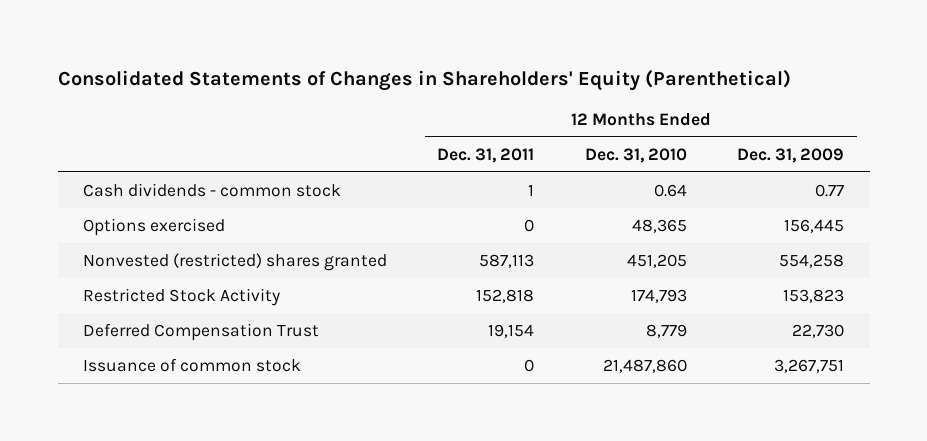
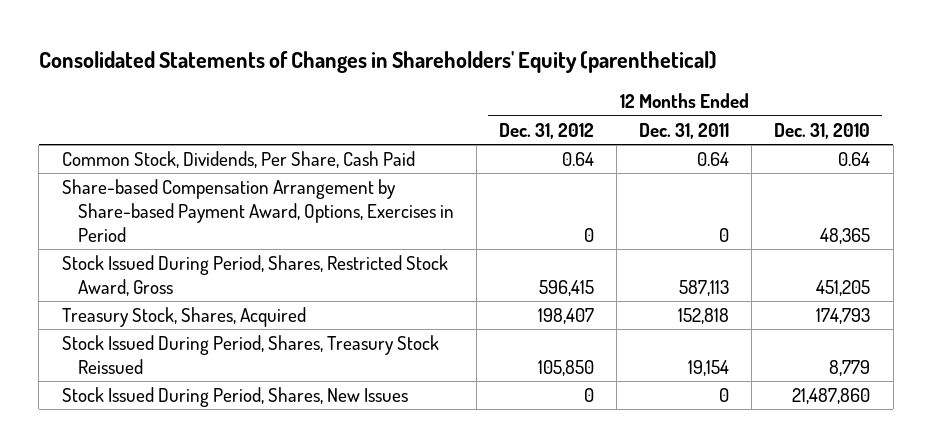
[57,68,791,91] Consolidated Statements of Changes in Shareholders' Equity (Parenthetical) -> [38,51,717,74] Consolidated Statements of Changes in Shareholders' Equity (parenthetical)
[737,147,845,163] Dec. 31, 2009 -> none
none -> [498,122,594,139] Dec. 31, 2012
[82,182,341,197] Cash dividends - common stock -> [61,151,415,169] Common Stock, Dividends, Per Share, Cash Paid
[528,183,535,196] 1 -> [697,152,730,167] 0.64
[82,217,225,236] Options exercised -> [61,179,454,242] Share-based Compensation Arrangement by Share-based Payment Award, Options, Exercises in Period
[82,252,387,271] Nonvested (restricted) shares granted -> [61,255,448,296] Stock Issued During Period, Shares, Restricted Stock Award, Gross
[82,287,280,306] Restricted Stock Activity -> [61,307,306,328] Treasury Stock, Shares, Acquired
[82,322,319,341] Deferred Compensation Trust -> [61,335,439,374] Stock Issued During Period, Shares, Treasury Stock Reissued
[82,357,301,372] Issuance of common stock -> [61,387,408,408] Stock Issued During Period, Shares, New Issues

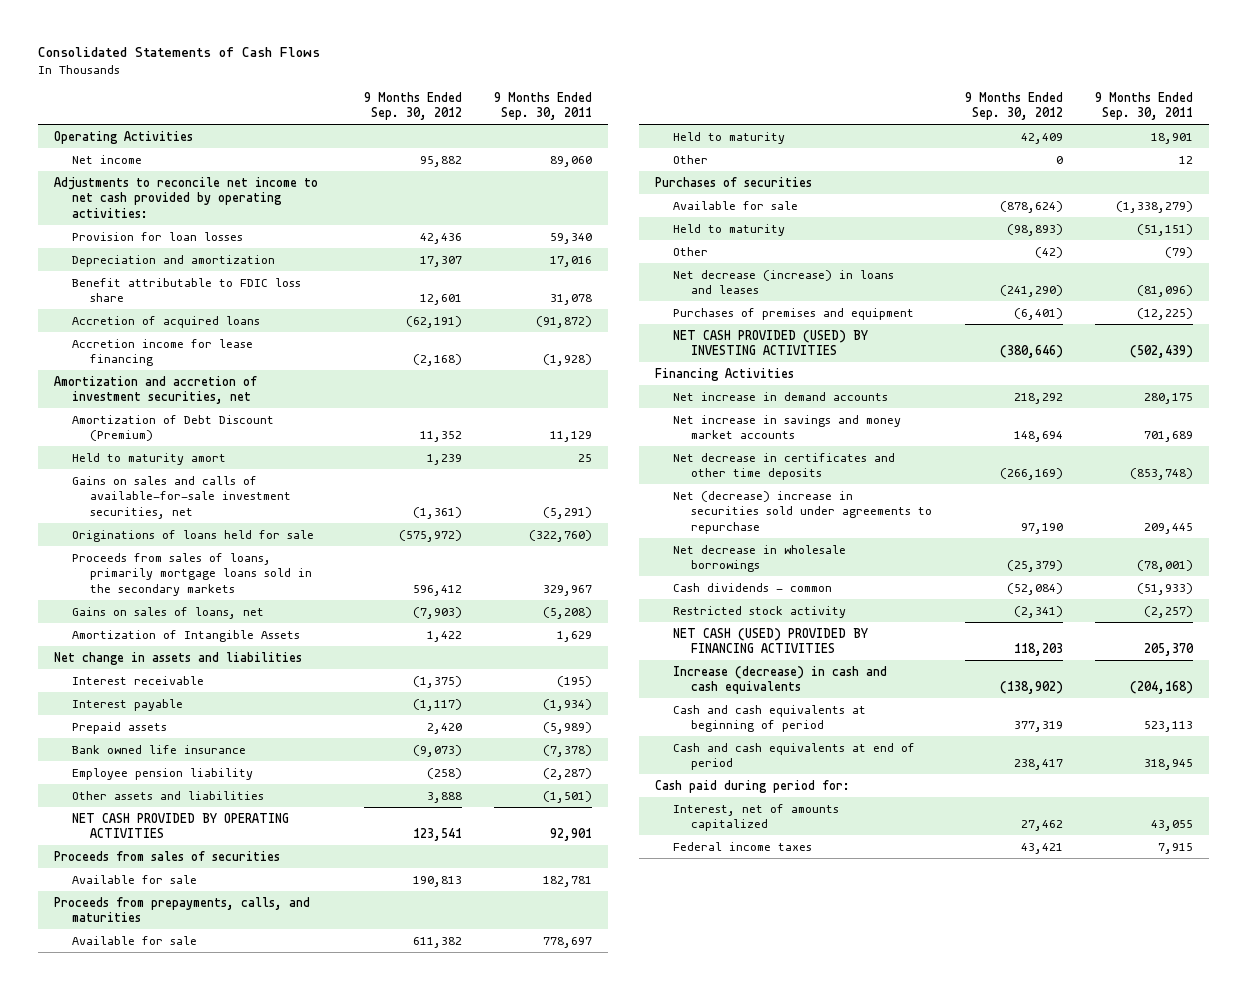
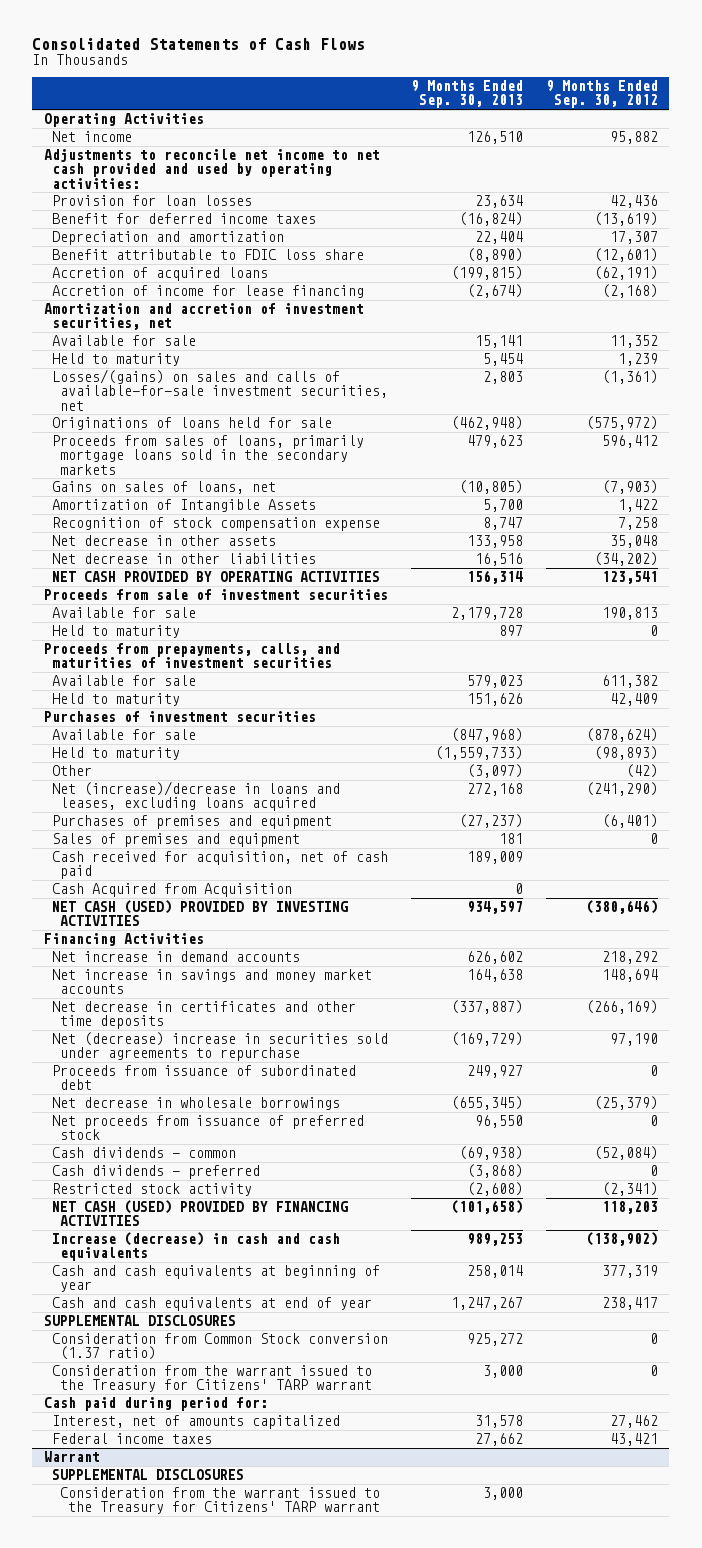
[493,91,592,121] 9 Months Ended Sep. 30, 2011 -> none
none -> [410,80,523,109] 9 Months Ended Sep. 30, 2013
[53,176,318,218] Adjustments to reconcile net income to net cash provided by operating activities: -> [43,149,380,189] Adjustments to reconcile net income to net cash provided and used by operating activities:
none -> [51,213,316,225] Benefit for deferred income taxes
[419,294,462,306] 12,601 -> [593,248,658,263] (12,601)
[72,338,254,367] Accretion income for lease financing -> [51,285,364,299] Accretion of income for lease financing
[72,414,275,442] Amortization of Debt Discount (Premium) -> [51,335,196,347] Available for sale
[72,452,227,465] Held to maturity amort -> [51,353,180,367] Held to maturity
[72,475,292,519] Gains on sales and calls of available-for-sale investment securities, net -> [51,369,389,411] Losses/(gains) on sales and calls of available-for-sale investment securities, net
[53,651,302,665] Net change in assets and liabilities -> none
[72,675,205,685] Interest receivable -> none
[72,698,184,711] Interest payable -> none
[72,721,168,734] Prepaid assets -> none
[72,744,247,754] Bank owned life insurance -> none
[72,767,254,780] Employee pension liability -> none
[72,790,265,800] Other assets and liabilities -> none
none -> [51,517,380,532] Recognition of stock compensation expense
none -> [51,535,276,547] Net decrease in other assets
none -> [51,553,316,565] Net decrease in other liabilities
[53,850,280,861] Proceeds from sales of securities -> [43,589,388,601] Proceeds from sale of investment securities
none -> [51,625,180,639] Held to maturity
[53,896,310,923] Proceeds from prepayments, calls, and maturities -> [43,643,340,669] Proceeds from prepayments, calls, and maturities of investment securities
[673,154,709,164] Other -> none
[654,176,812,187] Purchases of securities -> [43,711,316,723] Purchases of investment securities
[673,269,895,295] Net decrease (increase) in loans and leases -> [51,781,340,812] Net (increase)/decrease in loans and leases, excluding loans acquired
none -> [51,833,300,848] Sales of premises and equipment
none -> [51,851,388,880] Cash received for acquisition, net of cash paid
none -> [51,883,292,898] Cash Acquired from Acquisition
[673,329,869,356] NET CASH PROVIDED (USED) BY INVESTING ACTIVITIES -> [51,900,348,927] NET CASH (USED) PROVIDED BY INVESTING ACTIVITIES
none -> [51,1065,356,1091] Proceeds from issuance of subordinated debt
none -> [51,1115,364,1141] Net proceeds from issuance of preferred stock
none -> [51,1165,260,1180] Cash dividends - preferred
[673,704,867,733] Cash and cash equivalents at beginning of period -> [51,1265,380,1293] Cash and cash equivalents at beginning of year
[673,742,916,771] Cash and cash equivalents at end of period -> [51,1297,372,1312] Cash and cash equivalents at end of year
none -> [43,1315,236,1327] SUPPLEMENTAL DISCLOSURES
none -> [51,1333,388,1361] Consideration from Common Stock conversion (1.37 ratio)
none -> [51,1365,373,1393] Consideration from the warrant issued to the Treasury for Citizens' TARP warrant
none -> [43,1451,100,1463] Warrant
none -> [51,1469,244,1481] SUPPLEMENTAL DISCLOSURES
none -> [60,1487,381,1515] Consideration from the warrant issued to the Treasury for Citizens' TARP warrant

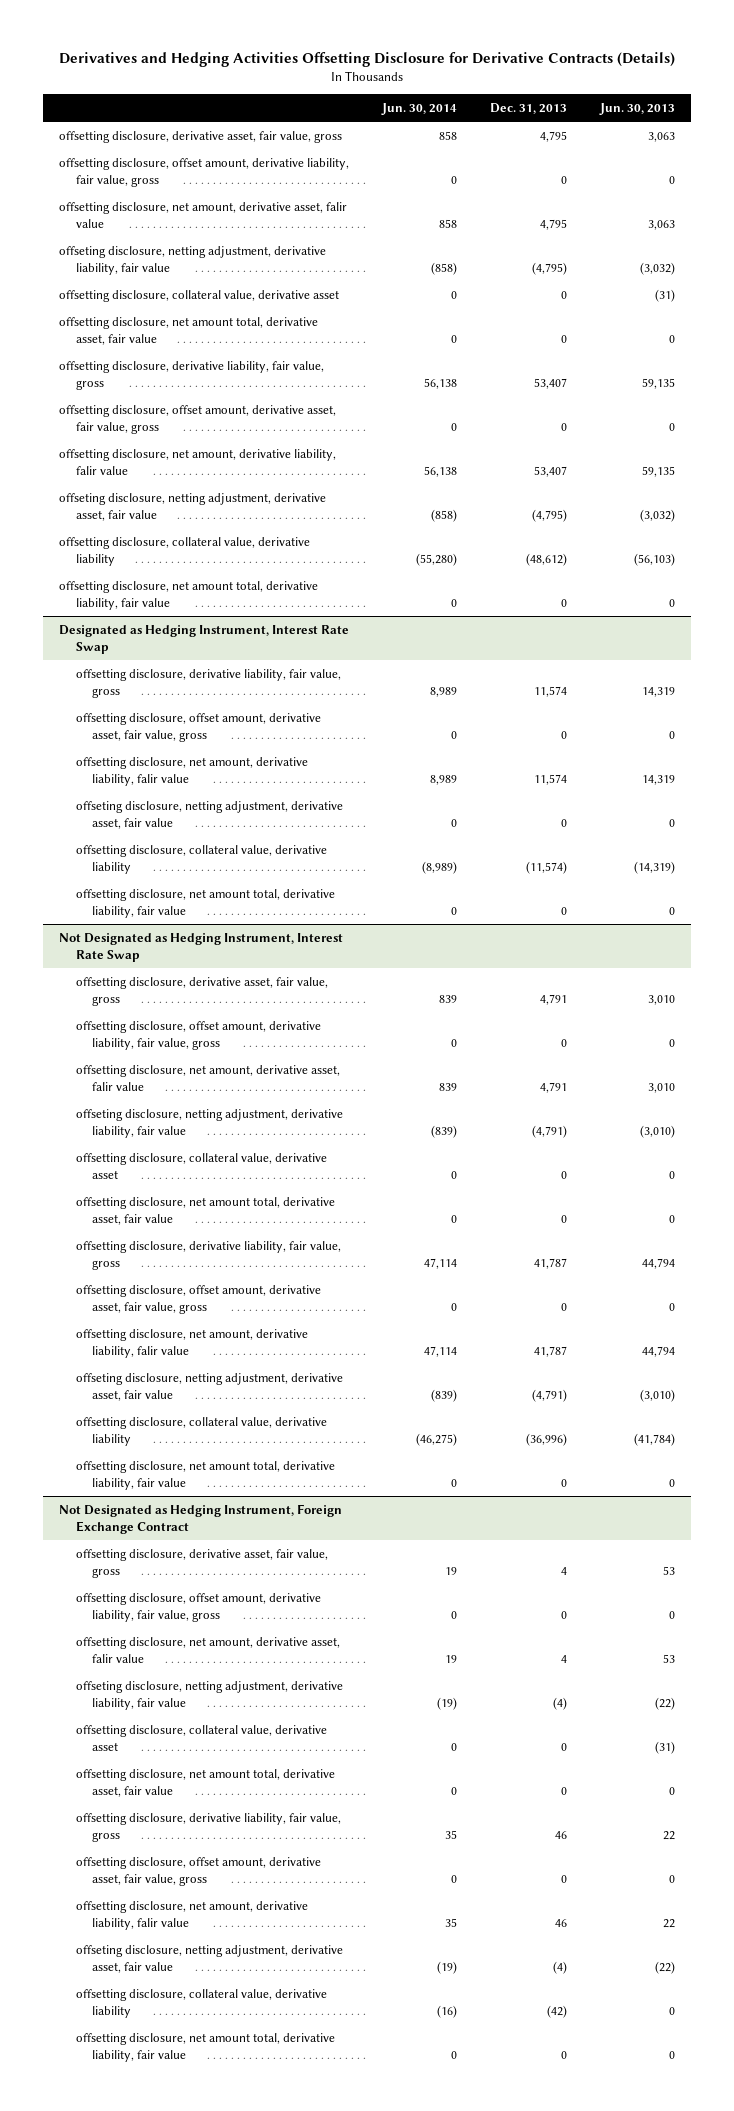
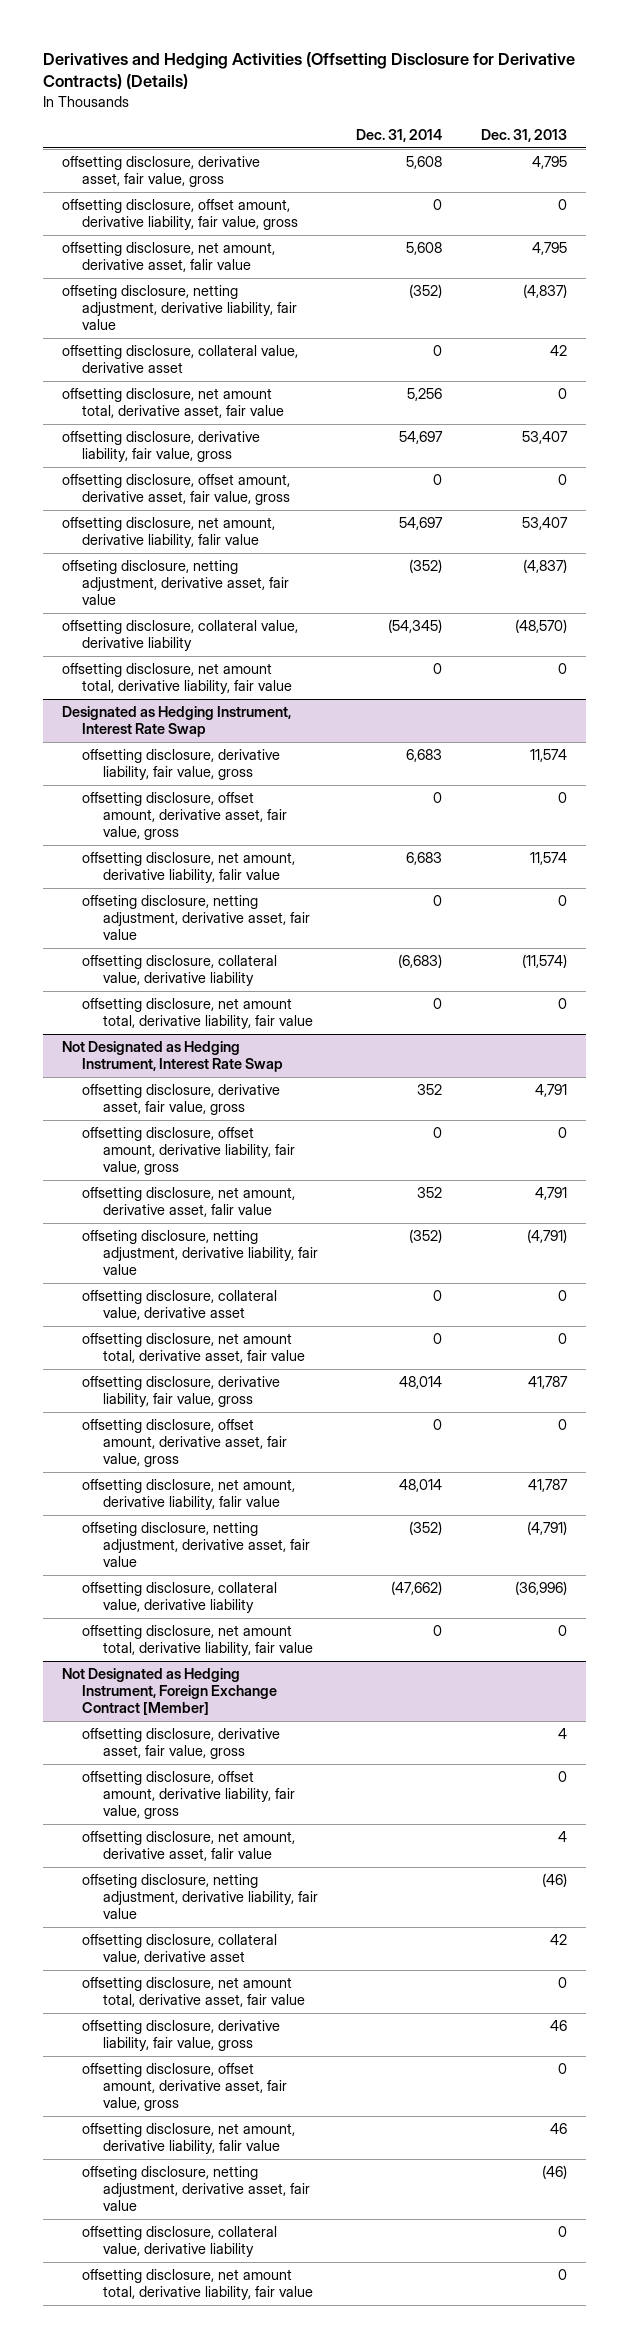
[59,52,676,68] Derivatives and Hedging Activities Offsetting Disclosure for Derivative Contracts (Details) -> [42,51,575,90] Derivatives and Hedging Activities (Offsetting Disclosure for Derivative Contracts) (Details)
[381,102,458,115] Jun. 30, 2014 -> none
[598,102,675,115] Jun. 30, 2013 -> none
none -> [356,128,443,142] Dec. 31, 2014
[531,261,567,275] (4,795) -> [522,284,567,299] (4,837)
[560,290,567,299] 0 -> [549,345,567,357] 42
[531,508,567,522] (4,795) -> [522,559,567,574] (4,837)
[525,552,567,566] (48,612) -> [514,619,567,634] (48,570)
[59,1503,343,1534] Not Designated as Hedging Instrument, Foreign Exchange Contract -> [61,1668,278,1715] Not Designated as Hedging Instrument, Foreign Exchange Contract [Member]
[552,1696,567,1710] (4) -> [541,1873,567,1888] (46)
[560,1742,567,1751] 0 -> [549,1934,567,1946] 42
[552,1960,567,1974] (4) -> [541,2165,567,2180] (46)
[546,2004,567,2018] (42) -> [557,2226,567,2238] 0

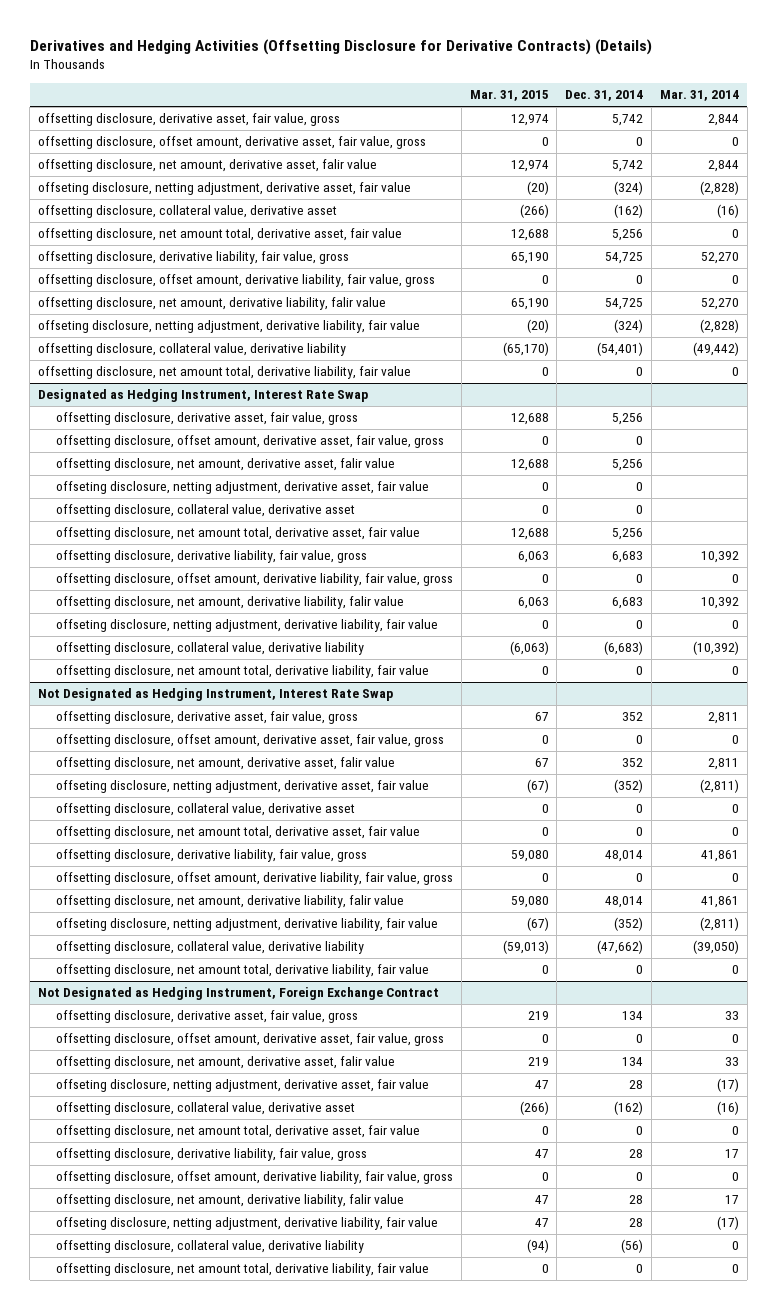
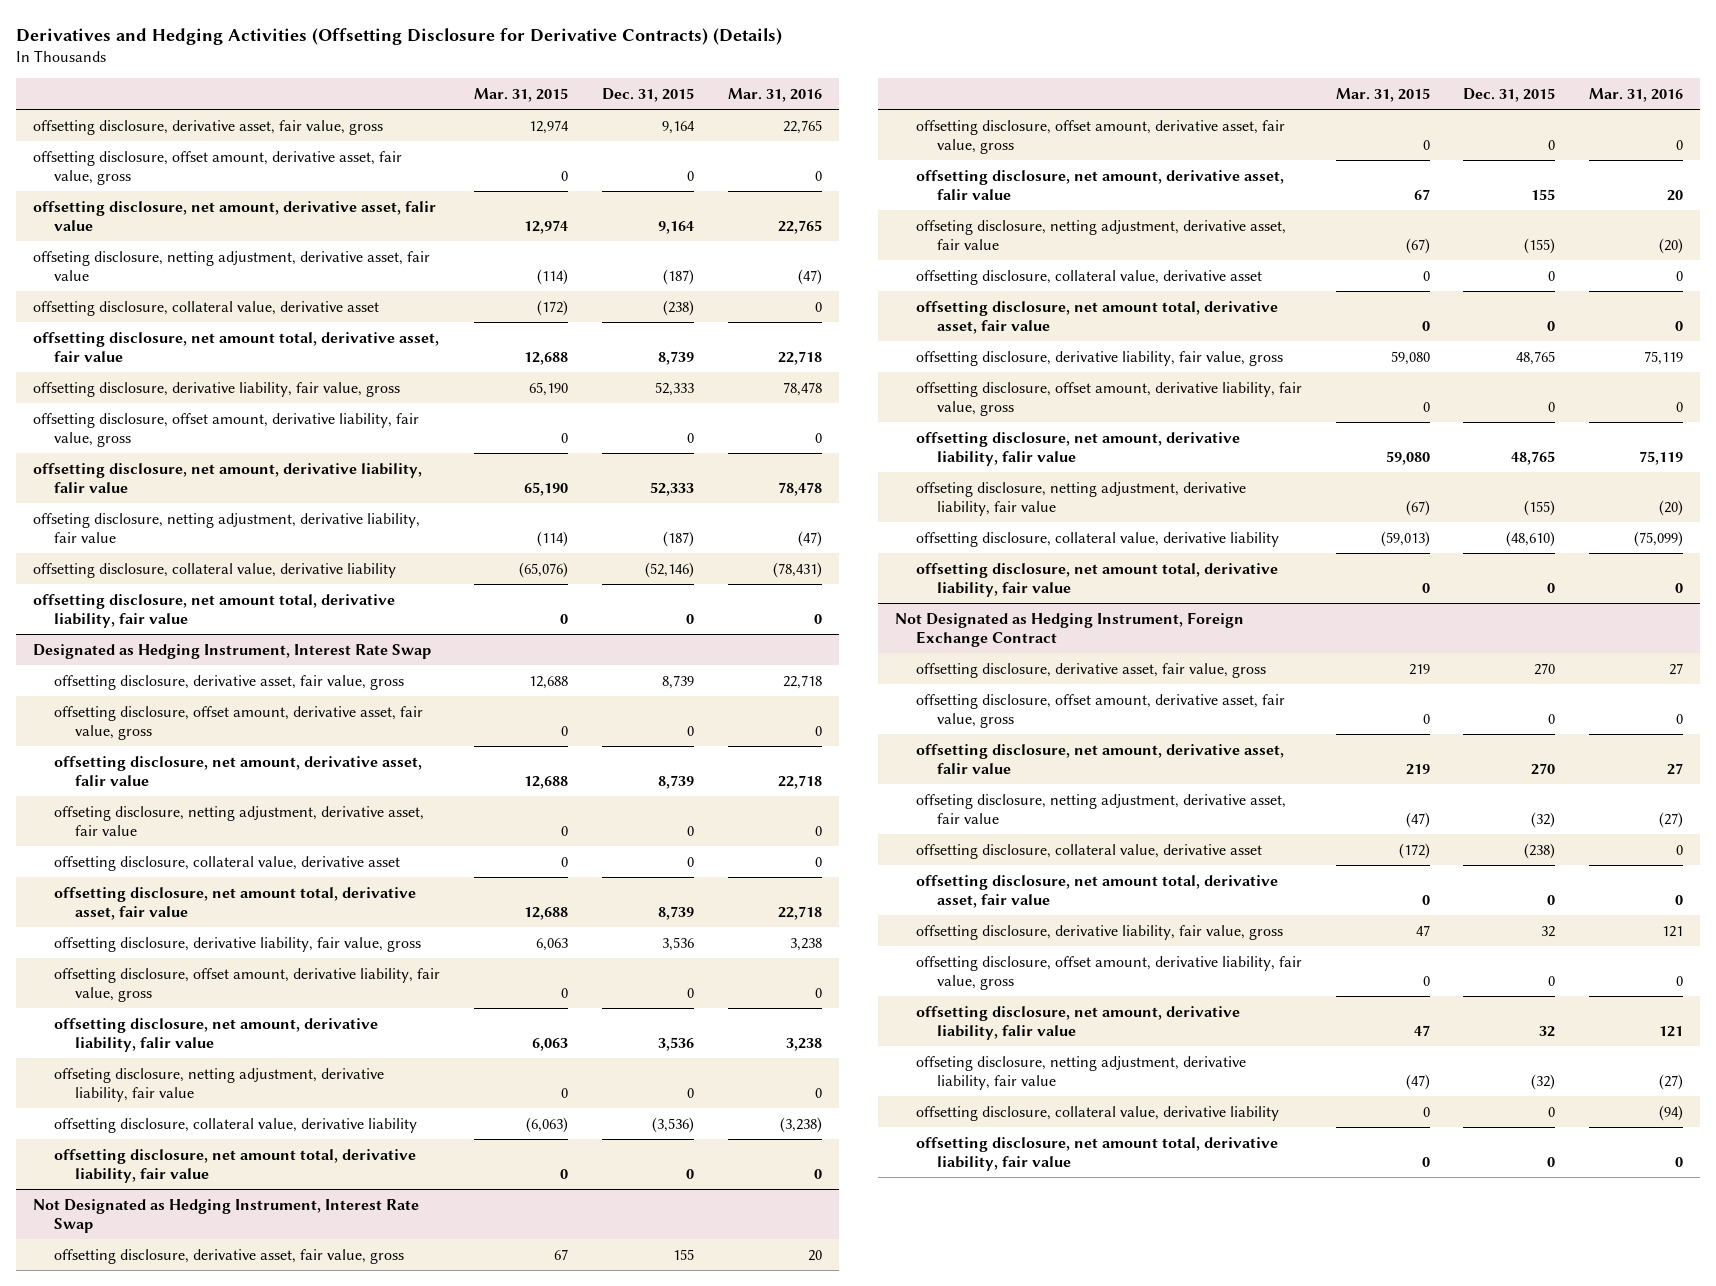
[565,90,644,102] Dec. 31, 2014 -> none
[660,90,740,102] Mar. 31, 2014 -> none
none -> [601,87,694,102] Dec. 31, 2015
none -> [727,87,822,102] Mar. 31, 2016
[526,181,549,196] (20) -> [537,268,569,285] (114)
[519,204,549,219] (266) -> [537,299,569,316] (172)
[526,319,549,334] (20) -> [537,530,569,547] (114)
[502,342,549,357] (65,170) -> [519,561,569,578] (65,076)
[534,1080,549,1090] 47 -> [1405,811,1430,828] (47)
[519,1101,549,1116] (266) -> [1398,842,1430,859] (172)
[534,1218,549,1228] 47 -> [1405,1073,1430,1090] (47)
[526,1239,549,1254] (94) -> [1422,1106,1430,1117] 0

